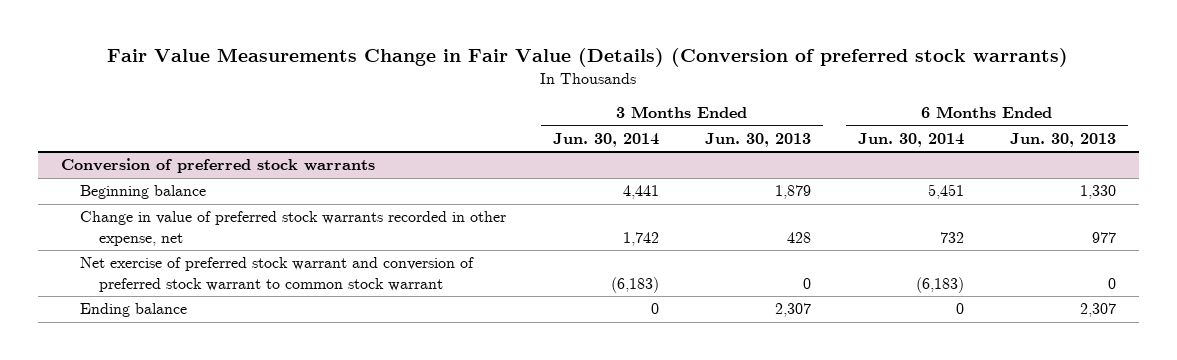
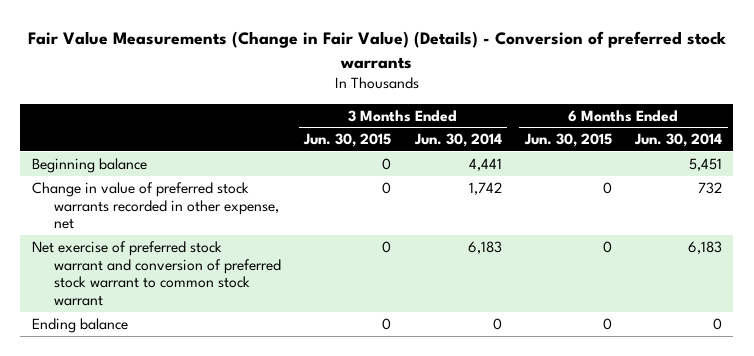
[107,48,1069,68] Fair Value Measurements Change in Fair Value (Details) (Conversion of preferred stock warrants) -> [27,30,726,69] Fair Value Measurements (Change in Fair Value) (Details) - Conversion of preferred stock warrants
[705,132,812,147] Jun. 30, 2013 -> none
[1009,132,1116,147] Jun. 30, 2013 -> none
none -> [303,133,392,148] Jun. 30, 2015
none -> [523,133,612,148] Jun. 30, 2015
[60,158,375,174] Conversion of preferred stock warrants -> none
[610,276,659,293] (6,183) -> [467,240,502,254] 6,183
[915,276,964,293] (6,183) -> [687,240,722,254] 6,183

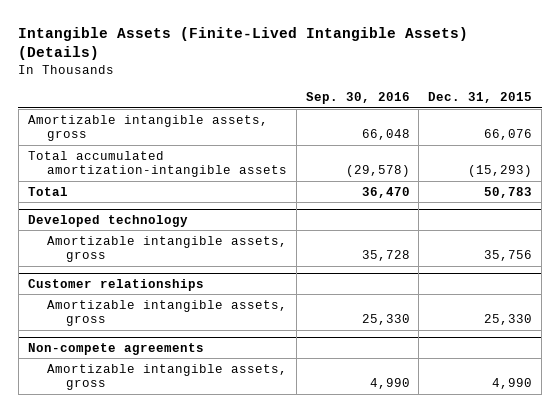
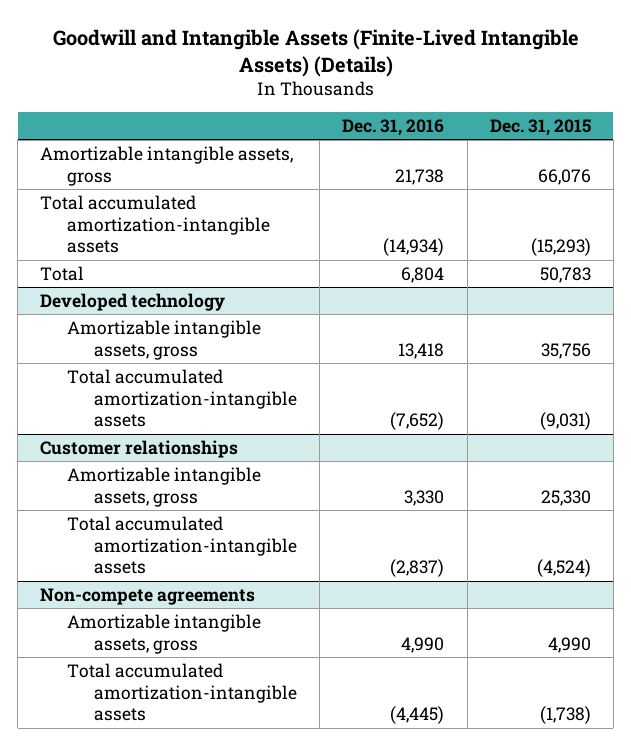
[18,26,469,61] Intangible Assets (Finite-Lived Intangible Assets) (Details) -> [52,28,579,77] Goodwill and Intangible Assets (Finite-Lived Intangible Assets) (Details)
[305,92,410,105] Sep. 30, 2016 -> none
none -> [342,119,445,137] Dec. 31, 2016
none -> [67,368,297,428] Total accumulated amortization-intangible assets
none -> [67,515,297,575] Total accumulated amortization-intangible assets
none -> [67,662,297,722] Total accumulated amortization-intangible assets

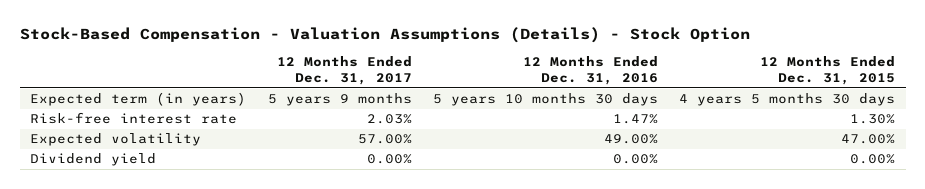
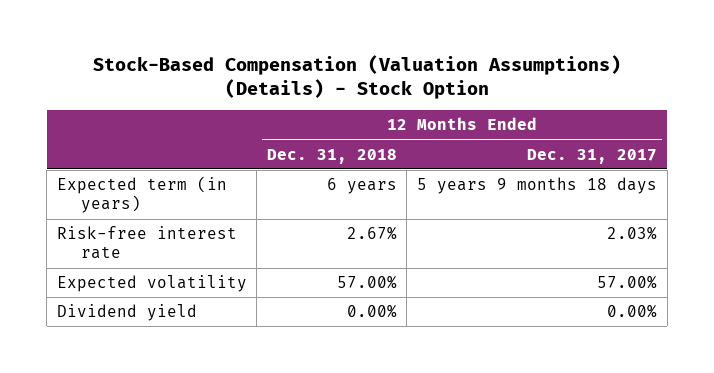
[19,27,750,44] Stock-Based Compensation - Valuation Assumptions (Details) - Stock Option -> [92,54,621,99] Stock-Based Compensation (Valuation Assumptions) (Details) - Stock Option
[522,56,658,85] 12 Months Ended Dec. 31, 2016 -> none
[760,56,896,85] 12 Months Ended Dec. 31, 2015 -> none
none -> [266,148,397,164] Dec. 31, 2018
[267,93,412,107] 5 years 9 months -> [416,177,657,195] 5 years 9 months 18 days

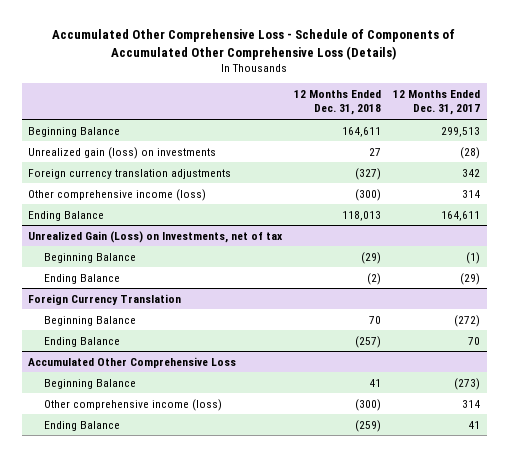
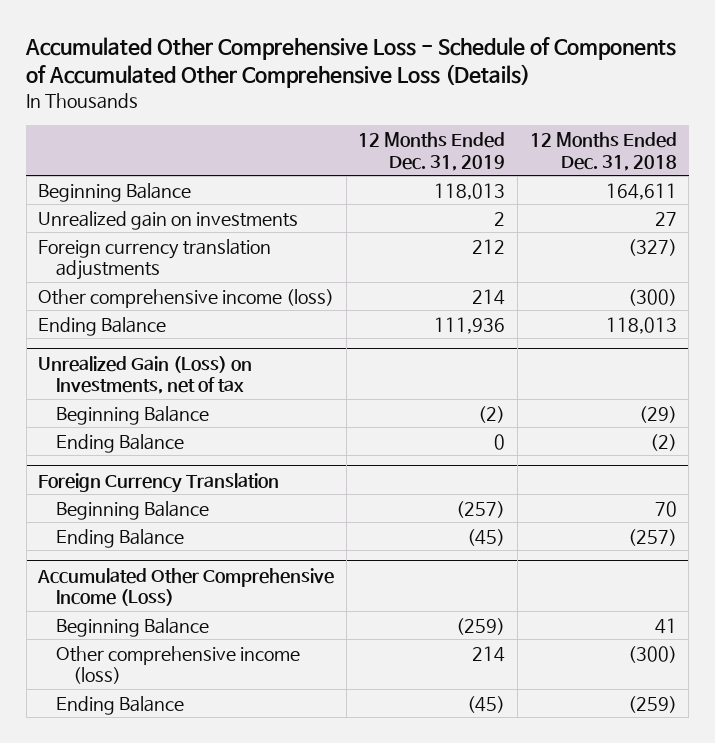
[393,89,481,116] 12 Months Ended Dec. 31, 2017 -> none
none -> [358,131,506,171] 12 Months Ended Dec. 31, 2019
[27,146,216,159] Unrealized gain (loss) on investments -> [38,210,299,230] Unrealized gain on investments
[27,356,236,368] Accumulated Other Comprehensive Loss -> [37,567,335,607] Accumulated Other Comprehensive Income (Loss)

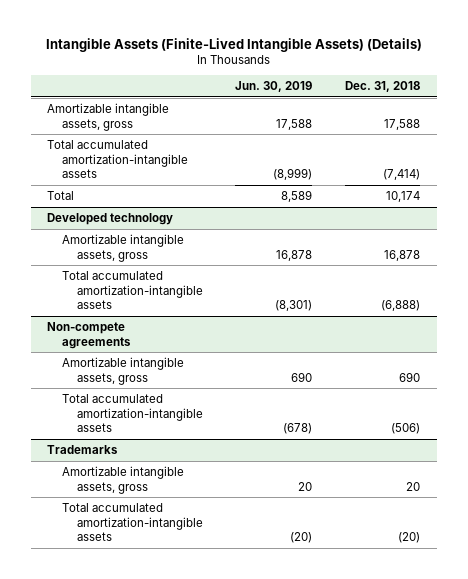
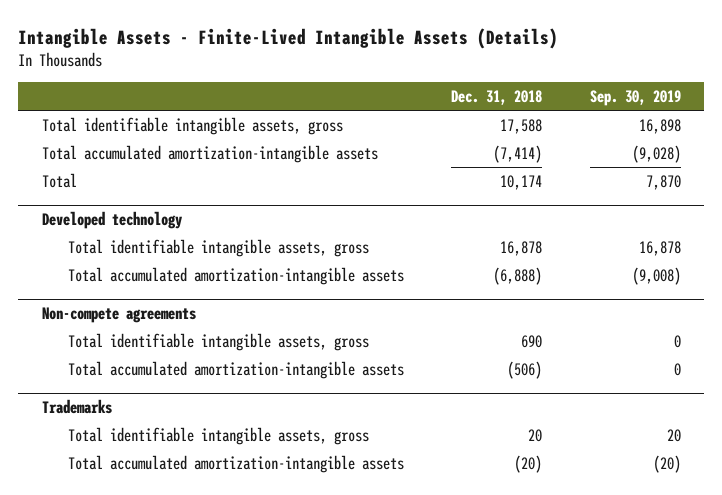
[45,37,422,52] Intangible Assets (Finite-Lived Intangible Assets) (Details) -> [18,27,559,49] Intangible Assets - Finite-Lived Intangible Assets (Details)
[235,81,313,93] Jun. 30, 2019 -> none
none -> [589,89,681,106] Sep. 30, 2019
[47,102,170,131] Amortizable intangible assets, gross -> [41,116,343,135] Total identifiable intangible assets, gross
[61,233,184,262] Amortizable intangible assets, gross -> [67,238,369,257] Total identifiable intangible assets, gross
[61,356,184,385] Amortizable intangible assets, gross -> [67,332,369,351] Total identifiable intangible assets, gross
[61,465,184,494] Amortizable intangible assets, gross -> [67,426,369,445] Total identifiable intangible assets, gross

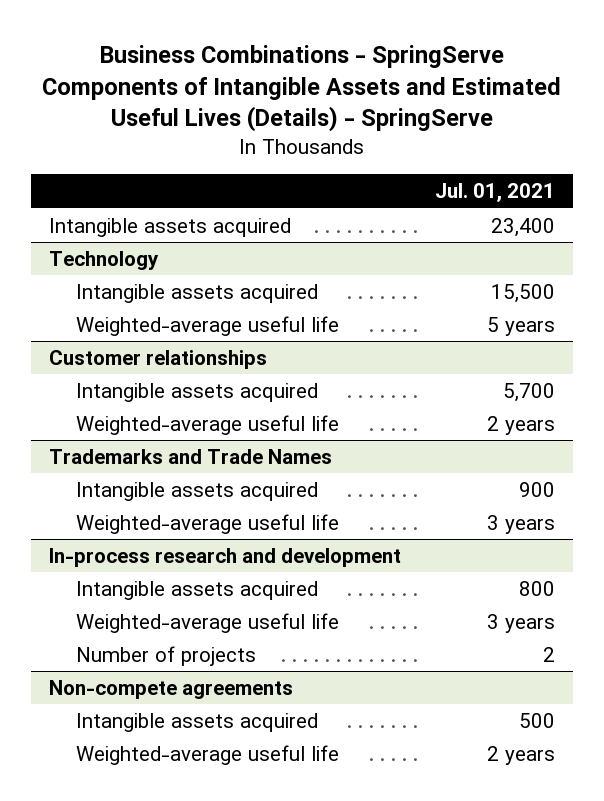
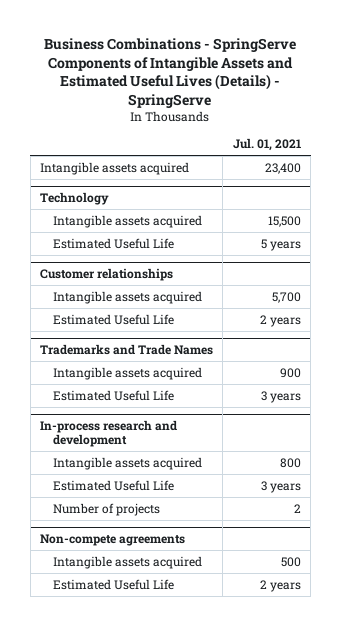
[76,315,340,336] Weighted-average useful life -> [53,237,175,249] Estimated Useful Life
[76,414,340,435] Weighted-average useful life -> [53,313,175,325] Estimated Useful Life
[76,513,340,534] Weighted-average useful life -> [53,389,175,401] Estimated Useful Life
[76,612,340,633] Weighted-average useful life -> [53,479,175,491] Estimated Useful Life
[76,744,340,765] Weighted-average useful life -> [53,578,175,590] Estimated Useful Life

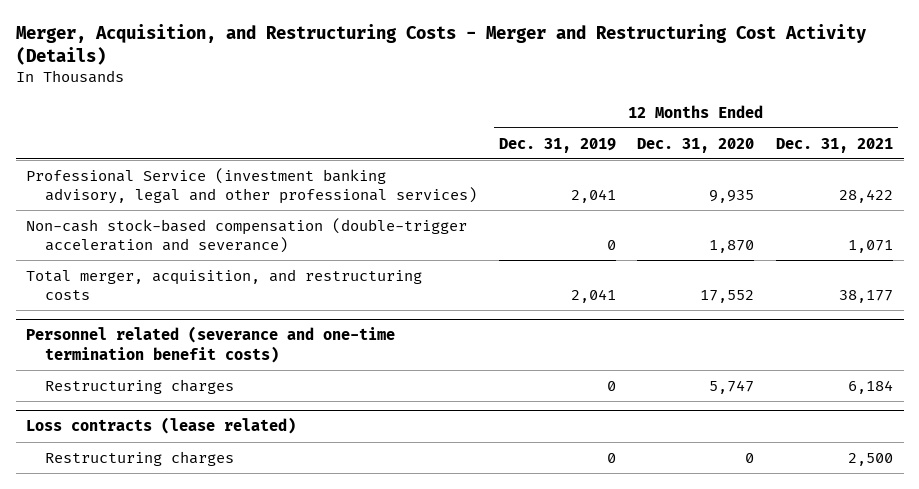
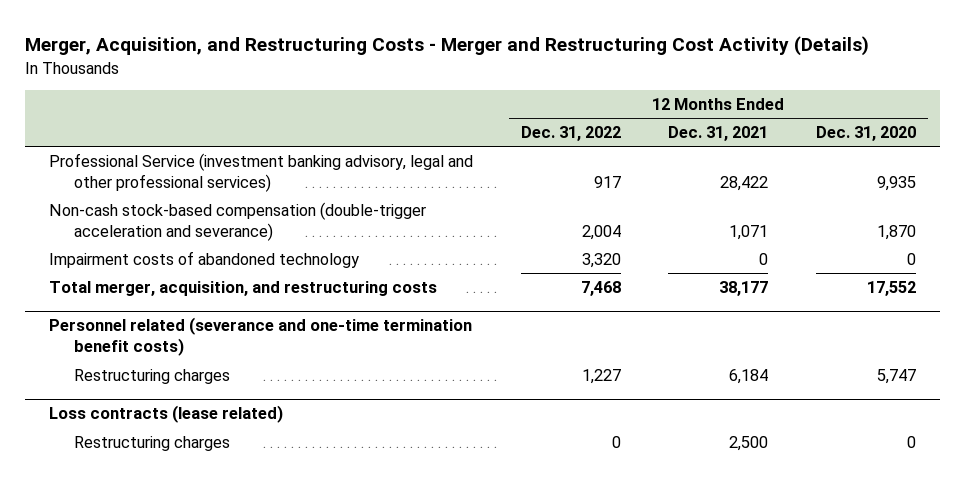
[498,137,616,153] Dec. 31, 2019 -> none
none -> [520,126,621,142] Dec. 31, 2022
none -> [49,250,360,268] Impairment costs of abandoned technology

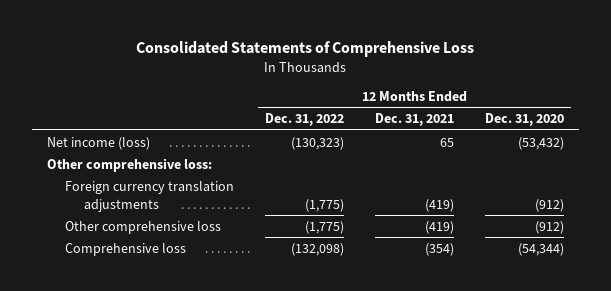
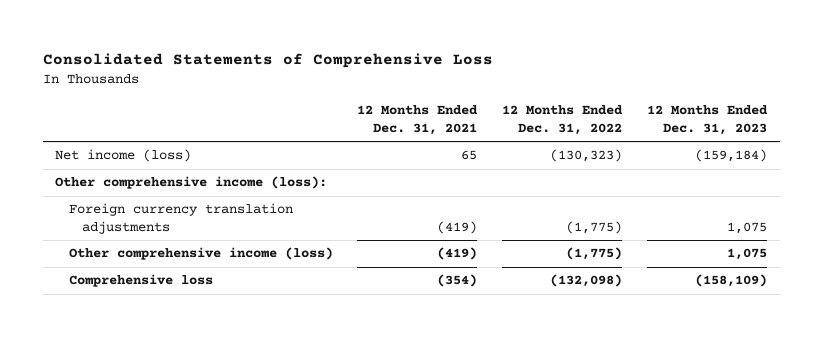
[484,113,564,127] Dec. 31, 2020 -> none
none -> [647,105,769,135] 12 Months Ended Dec. 31, 2023
[46,157,212,172] Other comprehensive loss: -> [54,176,327,190] Other comprehensive income (loss):
[65,220,222,234] Other comprehensive loss -> [68,247,333,261] Other comprehensive income (loss)

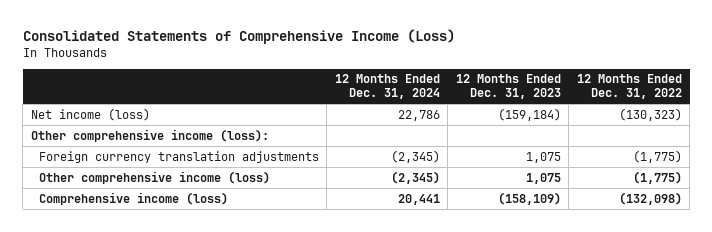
[42,53,493,69] Consolidated Statements of Comprehensive Loss -> [22,28,455,44] Consolidated Statements of Comprehensive Income (Loss)
[357,105,479,135] 12 Months Ended Dec. 31, 2021 -> none
none -> [334,74,440,100] 12 Months Ended Dec. 31, 2024
[68,274,213,288] Comprehensive loss -> [38,191,228,205] Comprehensive income (loss)

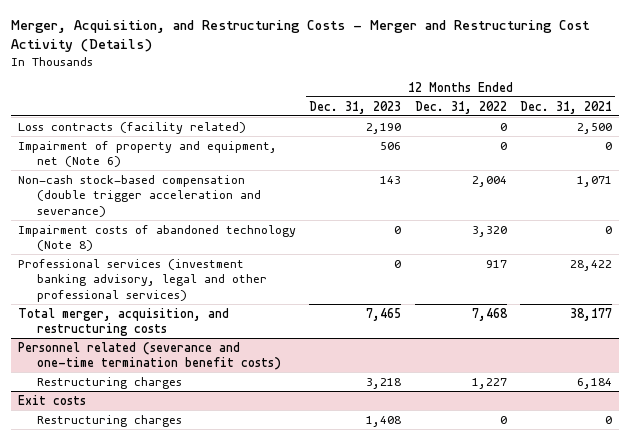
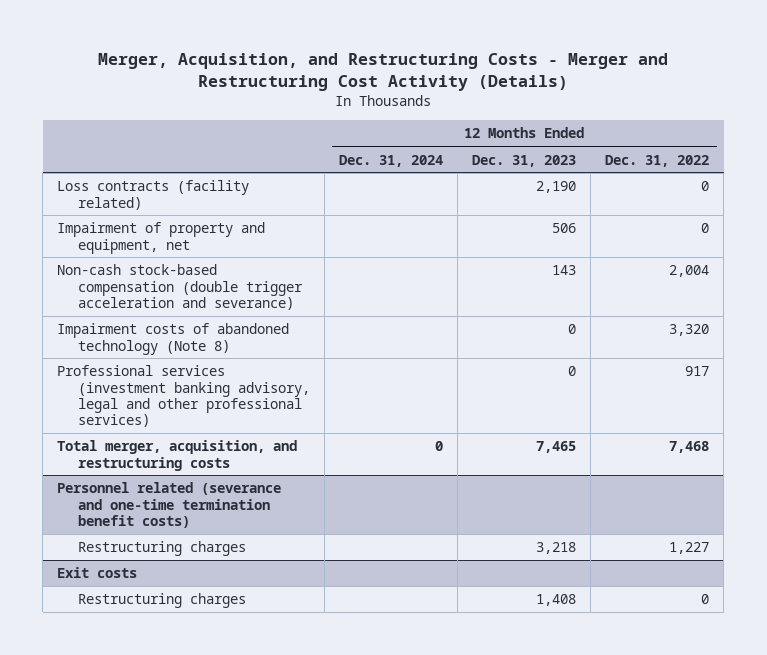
[520,100,613,114] Dec. 31, 2021 -> none
none -> [339,154,444,167] Dec. 31, 2024
[17,140,277,168] Impairment of property and equipment, net (Note 6) -> [57,222,266,254] Impairment of property and equipment, net

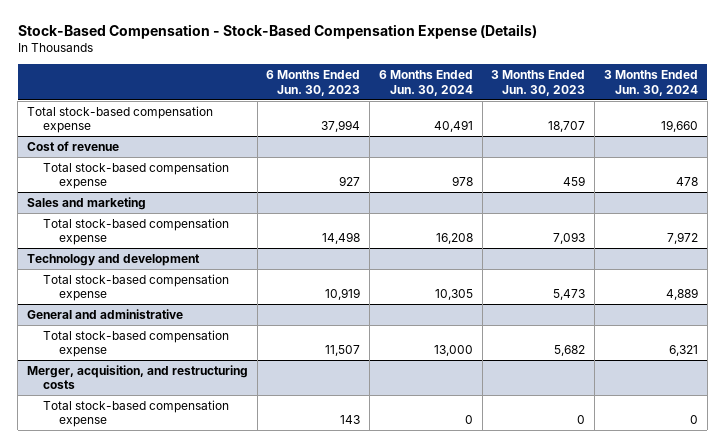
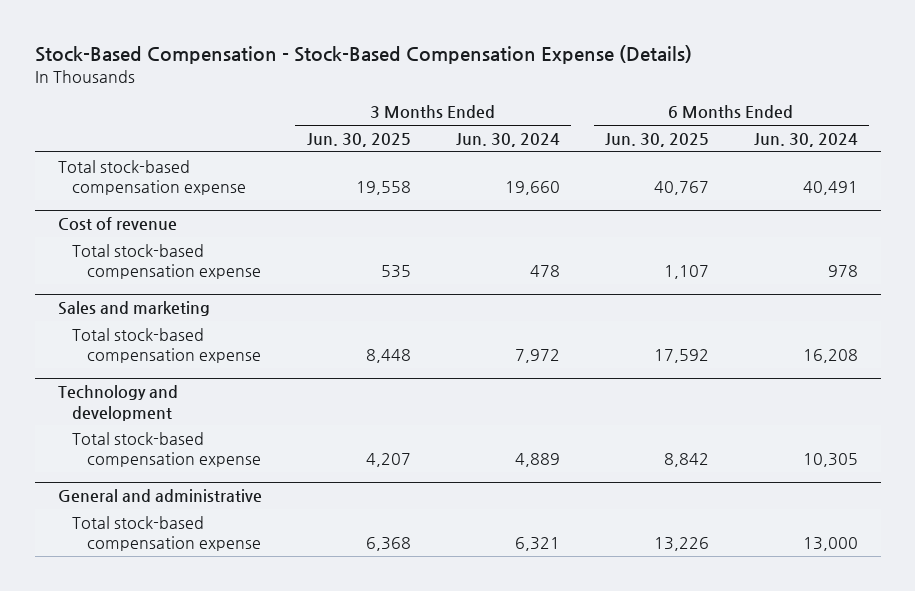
[266,70,361,96] 6 Months Ended Jun. 30, 2023 -> none
[491,70,586,96] 3 Months Ended Jun. 30, 2023 -> none
none -> [306,133,411,148] Jun. 30, 2025
none -> [604,133,709,148] Jun. 30, 2025
[26,364,248,390] Merger, acquisition, and restructuring costs -> none
[42,399,229,428] Total stock-based compensation expense -> none

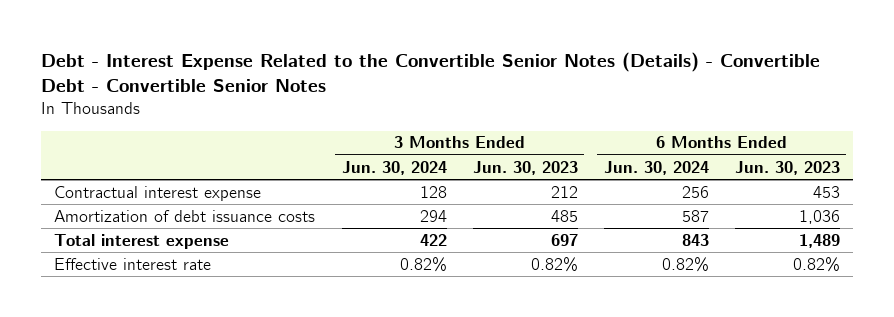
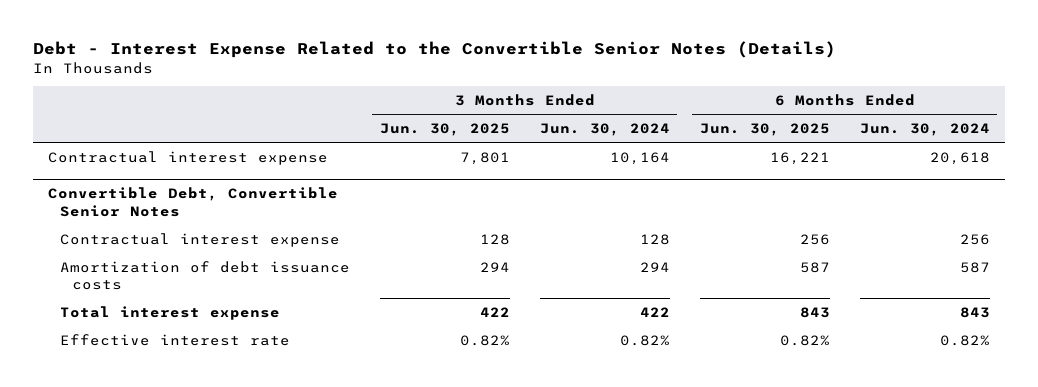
[41,51,821,93] Debt - Interest Expense Related to the Convertible Senior Notes (Details) - Convertible Debt - Convertible Senior Notes -> [33,41,837,59] Debt - Interest Expense Related to the Convertible Senior Notes (Details)
[472,160,578,175] Jun. 30, 2023 -> none
[734,160,840,175] Jun. 30, 2023 -> none
none -> [379,123,510,137] Jun. 30, 2025
none -> [699,123,830,137] Jun. 30, 2025
none -> [48,150,329,165] Contractual interest expense
none -> [48,187,339,217] Convertible Debt, Convertible Senior Notes

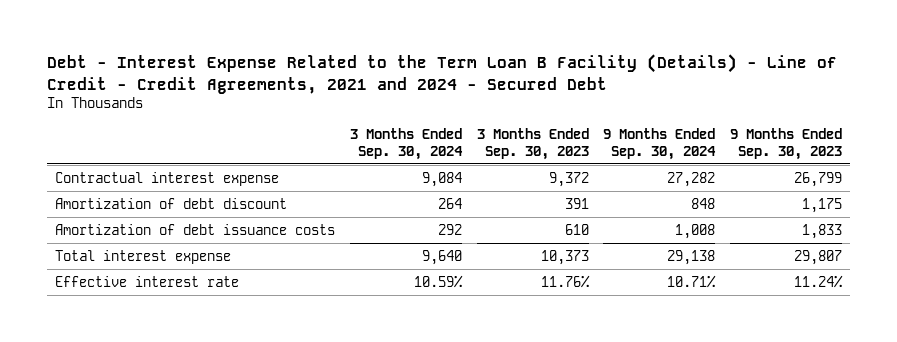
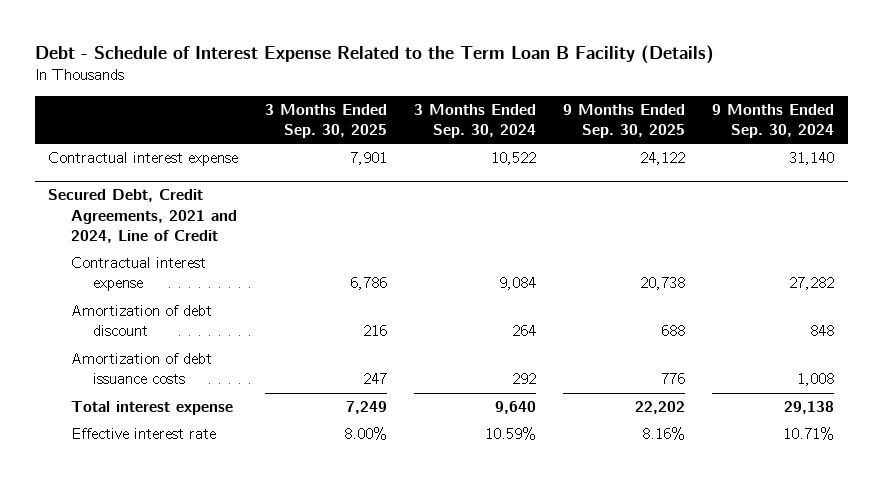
[47,54,838,94] Debt - Interest Expense Related to the Term Loan B Facility (Details) - Line of Credit - Credit Agreements, 2021 and 2024 - Secured Debt -> [34,44,714,64] Debt - Schedule of Interest Expense Related to the Term Loan B Facility (Details)
[476,128,589,160] 3 Months Ended Sep. 30, 2023 -> none
[730,128,843,160] 9 Months Ended Sep. 30, 2023 -> none
none -> [265,103,388,139] 3 Months Ended Sep. 30, 2025
none -> [563,103,686,139] 9 Months Ended Sep. 30, 2025
none -> [48,151,239,166] Contractual interest expense
none -> [48,189,237,243] Secured Debt, Credit Agreements, 2021 and 2024, Line of Credit

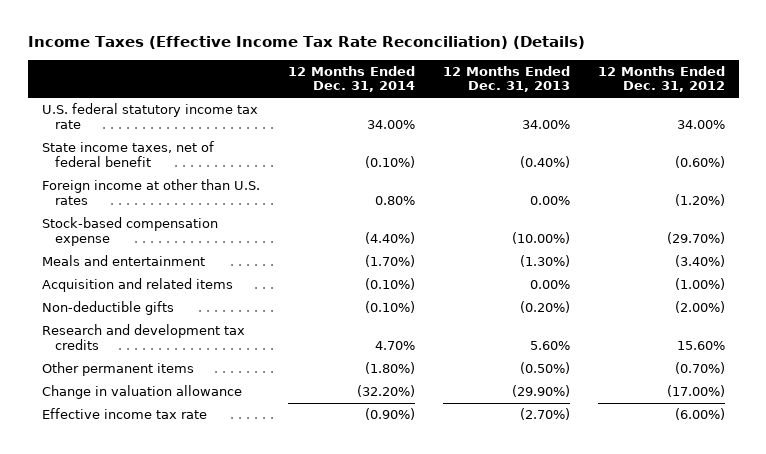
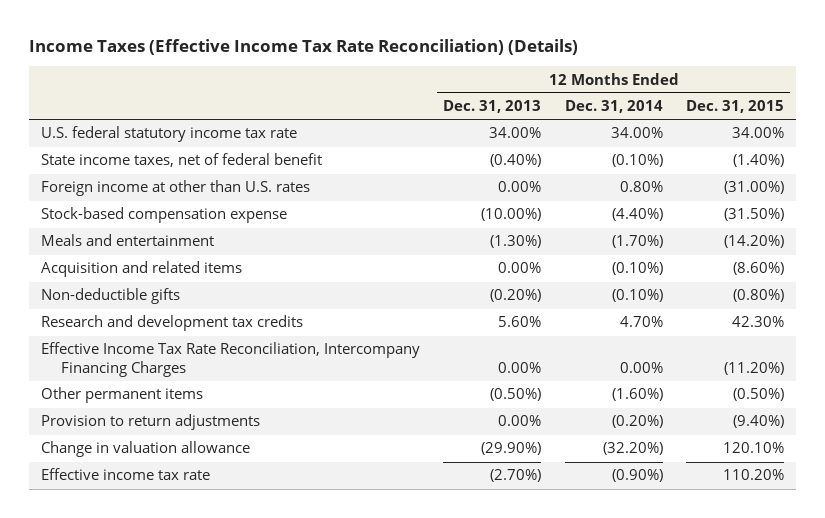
[597,65,725,93] 12 Months Ended Dec. 31, 2012 -> none
none -> [686,100,785,114] Dec. 31, 2015
none -> [40,342,420,377] Effective Income Tax Rate Reconciliation, Intercompany Financing Charges
[364,361,415,374] (1.80%) -> [611,388,663,402] (1.60%)
none -> [40,414,260,431] Provision to return adjustments

